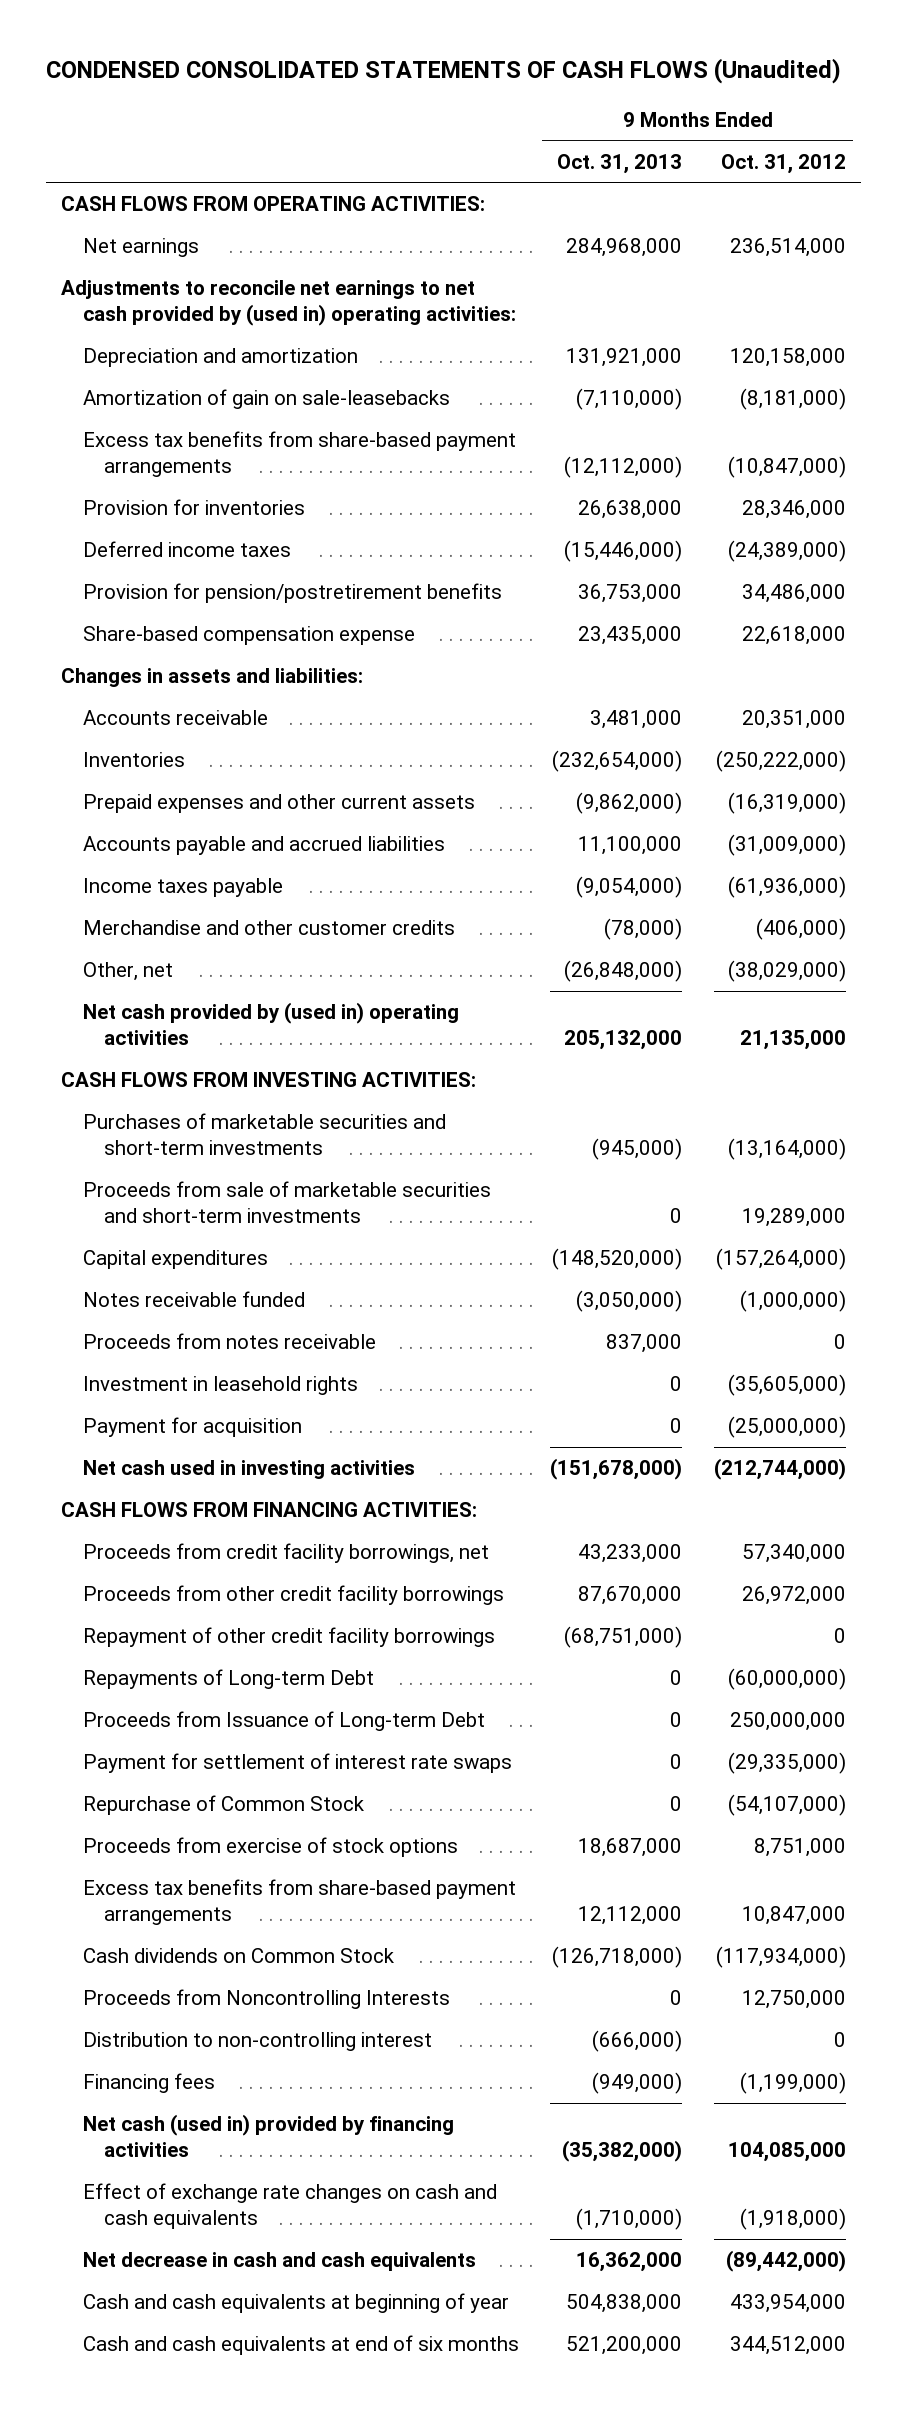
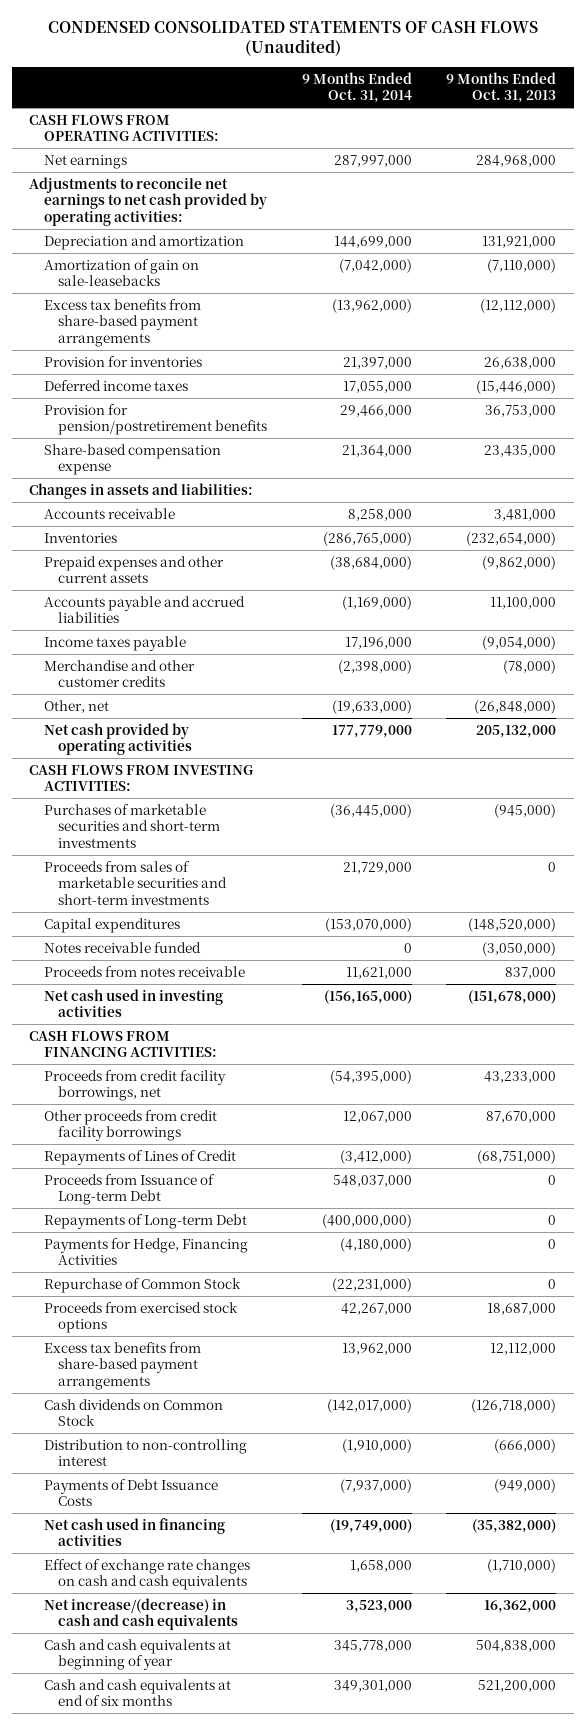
[720,153,846,174] Oct. 31, 2012 -> none
none -> [301,71,412,104] 9 Months Ended Oct. 31, 2014
[61,280,516,327] Adjustments to reconcile net earnings to net cash provided by (used in) operating activities: -> [28,176,267,227] Adjustments to reconcile net earnings to net cash provided by operating activities:
[82,1002,459,1046] Net cash provided by (used in) operating activities -> [43,722,193,756] Net cash provided by operating activities
[82,1181,491,1224] Proceeds from sale of marketable securities and short-term investments -> [43,860,228,906] Proceeds from sales of marketable securities and short-term investments
[82,1376,358,1396] Investment in leasehold rights -> none
[82,1417,302,1438] Payment for acquisition -> none
[82,1585,504,1606] Proceeds from other credit facility borrowings -> [43,1109,217,1142] Other proceeds from credit facility borrowings
[82,1627,495,1648] Repayment of other credit facility borrowings -> [43,1149,236,1165] Repayments of Lines of Credit
[82,1669,374,1690] Repayments of Long-term Debt -> [43,1213,247,1229] Repayments of Long-term Debt
[82,1753,512,1774] Payment for settlement of interest rate swaps -> [43,1237,248,1266] Payments for Hedge, Financing Activities
[82,1837,458,1858] Proceeds from exercise of stock options -> [43,1301,238,1334] Proceeds from exercised stock options
[82,1989,450,2010] Proceeds from Noncontrolling Interests -> none
[82,2073,215,2094] Financing fees -> [43,1478,218,1507] Payments of Debt Issuance Costs
[82,2114,454,2158] Net cash (used in) provided by financing activities -> [43,1517,225,1547] Net cash used in financing activities
[82,2252,476,2272] Net decrease in cash and cash equivalents -> [43,1597,239,1631] Net increase/(decrease) in cash and cash equivalents

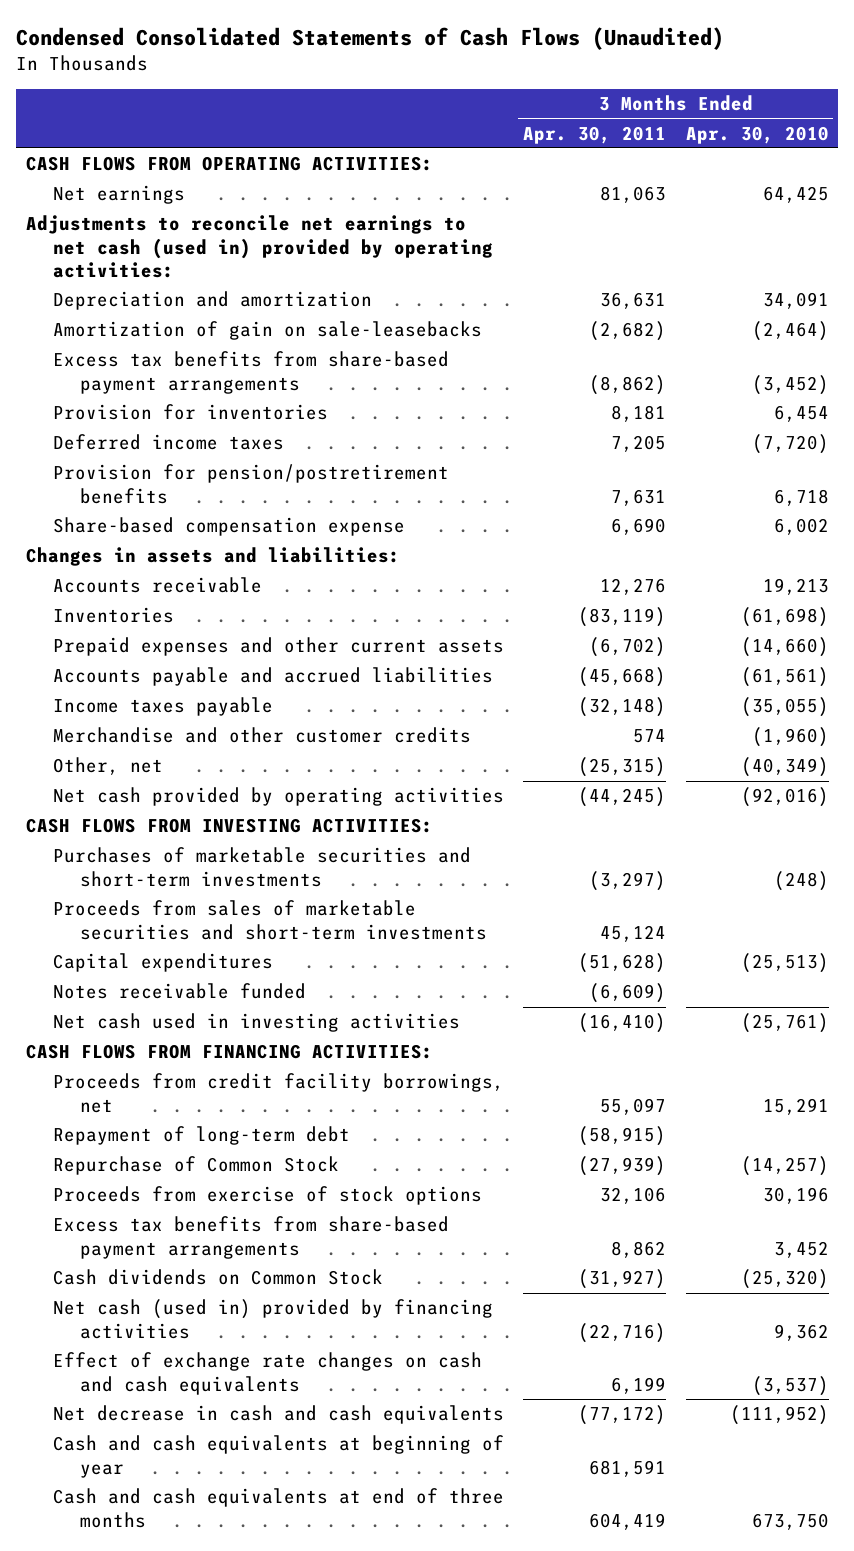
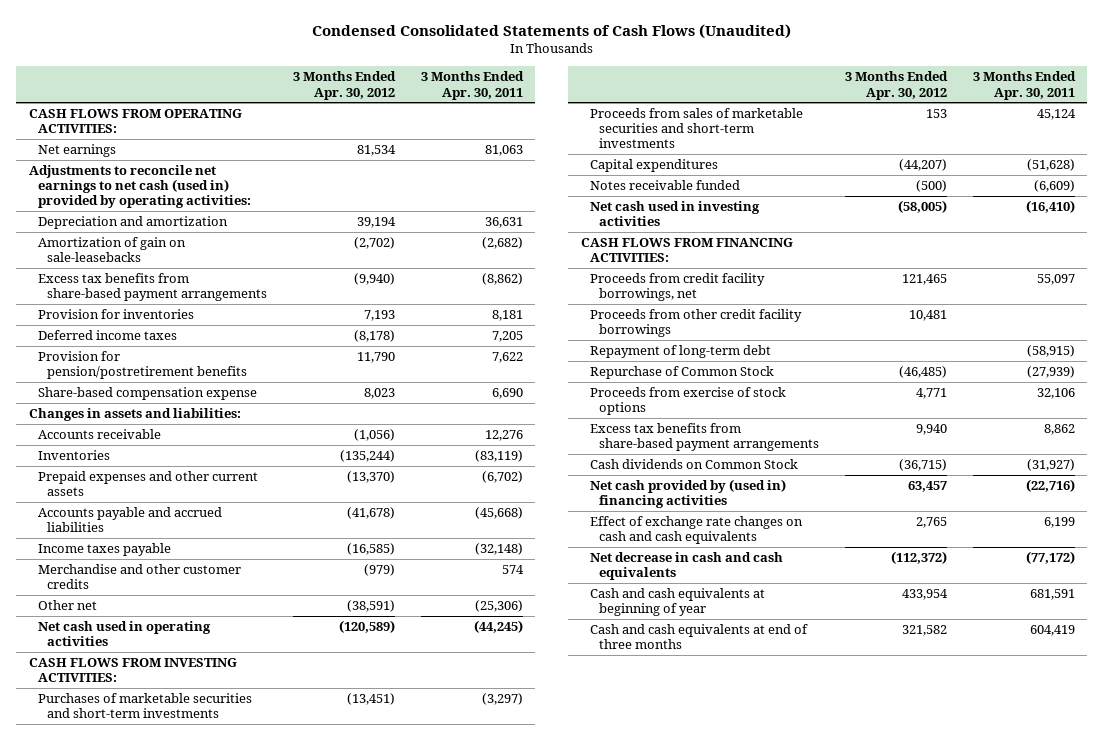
[685,125,829,144] Apr. 30, 2010 -> none
none -> [292,71,396,100] 3 Months Ended Apr. 30, 2012
[611,488,667,506] 7,631 -> [491,351,523,363] 7,622
[52,757,163,776] Other, net -> [37,599,97,610] Other net
[578,757,667,778] (25,315) -> [474,599,523,612] (25,306)
[52,787,504,807] Net cash provided by operating activities -> [37,620,211,647] Net cash used in operating activities
none -> [589,308,802,338] Proceeds from other credit facility borrowings
[52,1299,493,1339] Net cash (used in) provided by financing activities -> [589,478,786,509] Net cash provided by (used in) financing activities

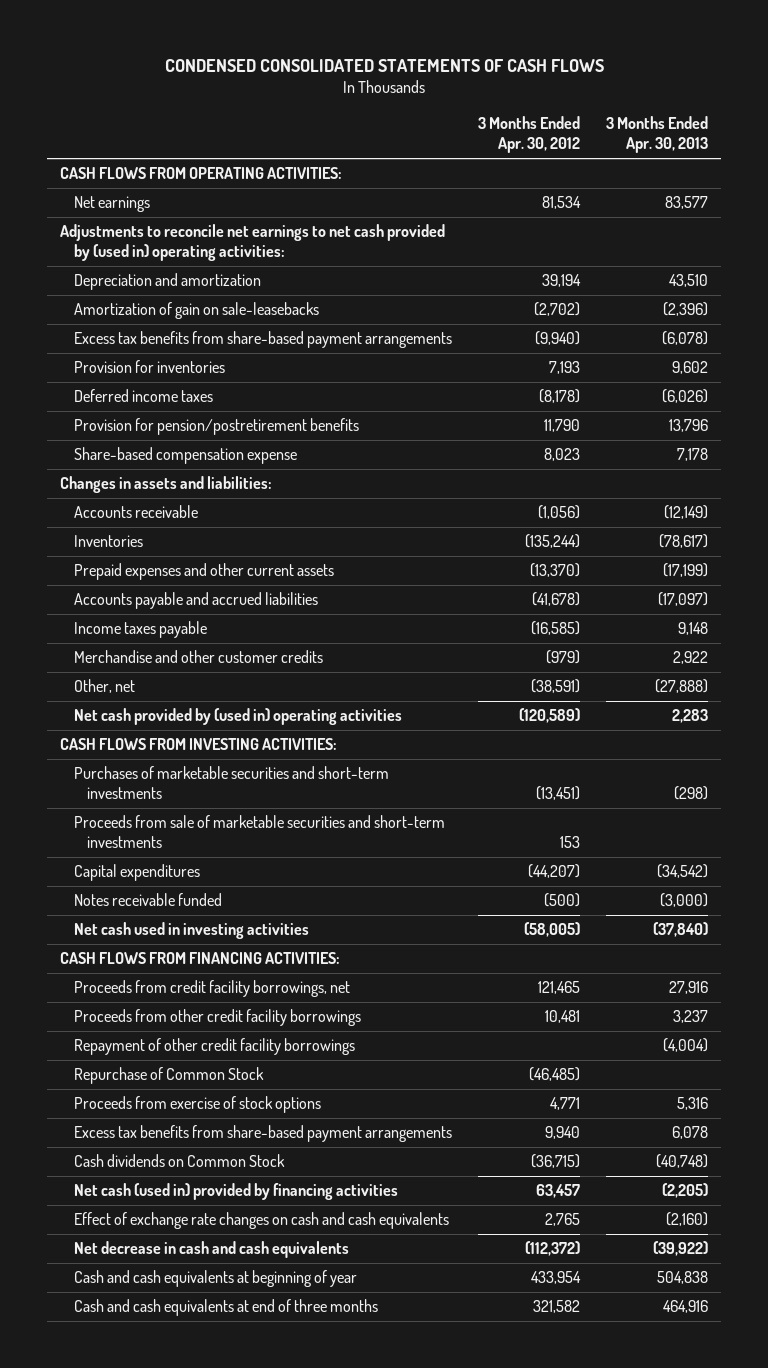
[311,23,791,39] Condensed Consolidated Statements of Cash Flows (Unaudited) -> [164,58,604,72] CONDENSED CONSOLIDATED STATEMENTS OF CASH FLOWS
[420,71,524,100] 3 Months Ended Apr. 30, 2011 -> none
none -> [605,116,708,154] 3 Months Ended Apr. 30, 2013
[28,164,251,209] Adjustments to reconcile net earnings to net cash (used in) provided by operating activities: -> [60,224,446,262] Adjustments to reconcile net earnings to net cash provided by (used in) operating activities:
[37,599,97,610] Other net -> [73,679,135,694] Other, net
[37,620,211,647] Net cash used in operating activities -> [73,708,402,726] Net cash provided by (used in) operating activities
[589,107,803,149] Proceeds from sales of marketable securities and short-term investments -> [73,815,445,849] Proceeds from sale of marketable securities and short-term investments
[589,344,771,358] Repayment of long-term debt -> none
none -> [73,1038,355,1056] Repayment of other credit facility borrowings
[589,478,786,509] Net cash provided by (used in) financing activities -> [73,1183,398,1201] Net cash (used in) provided by financing activities

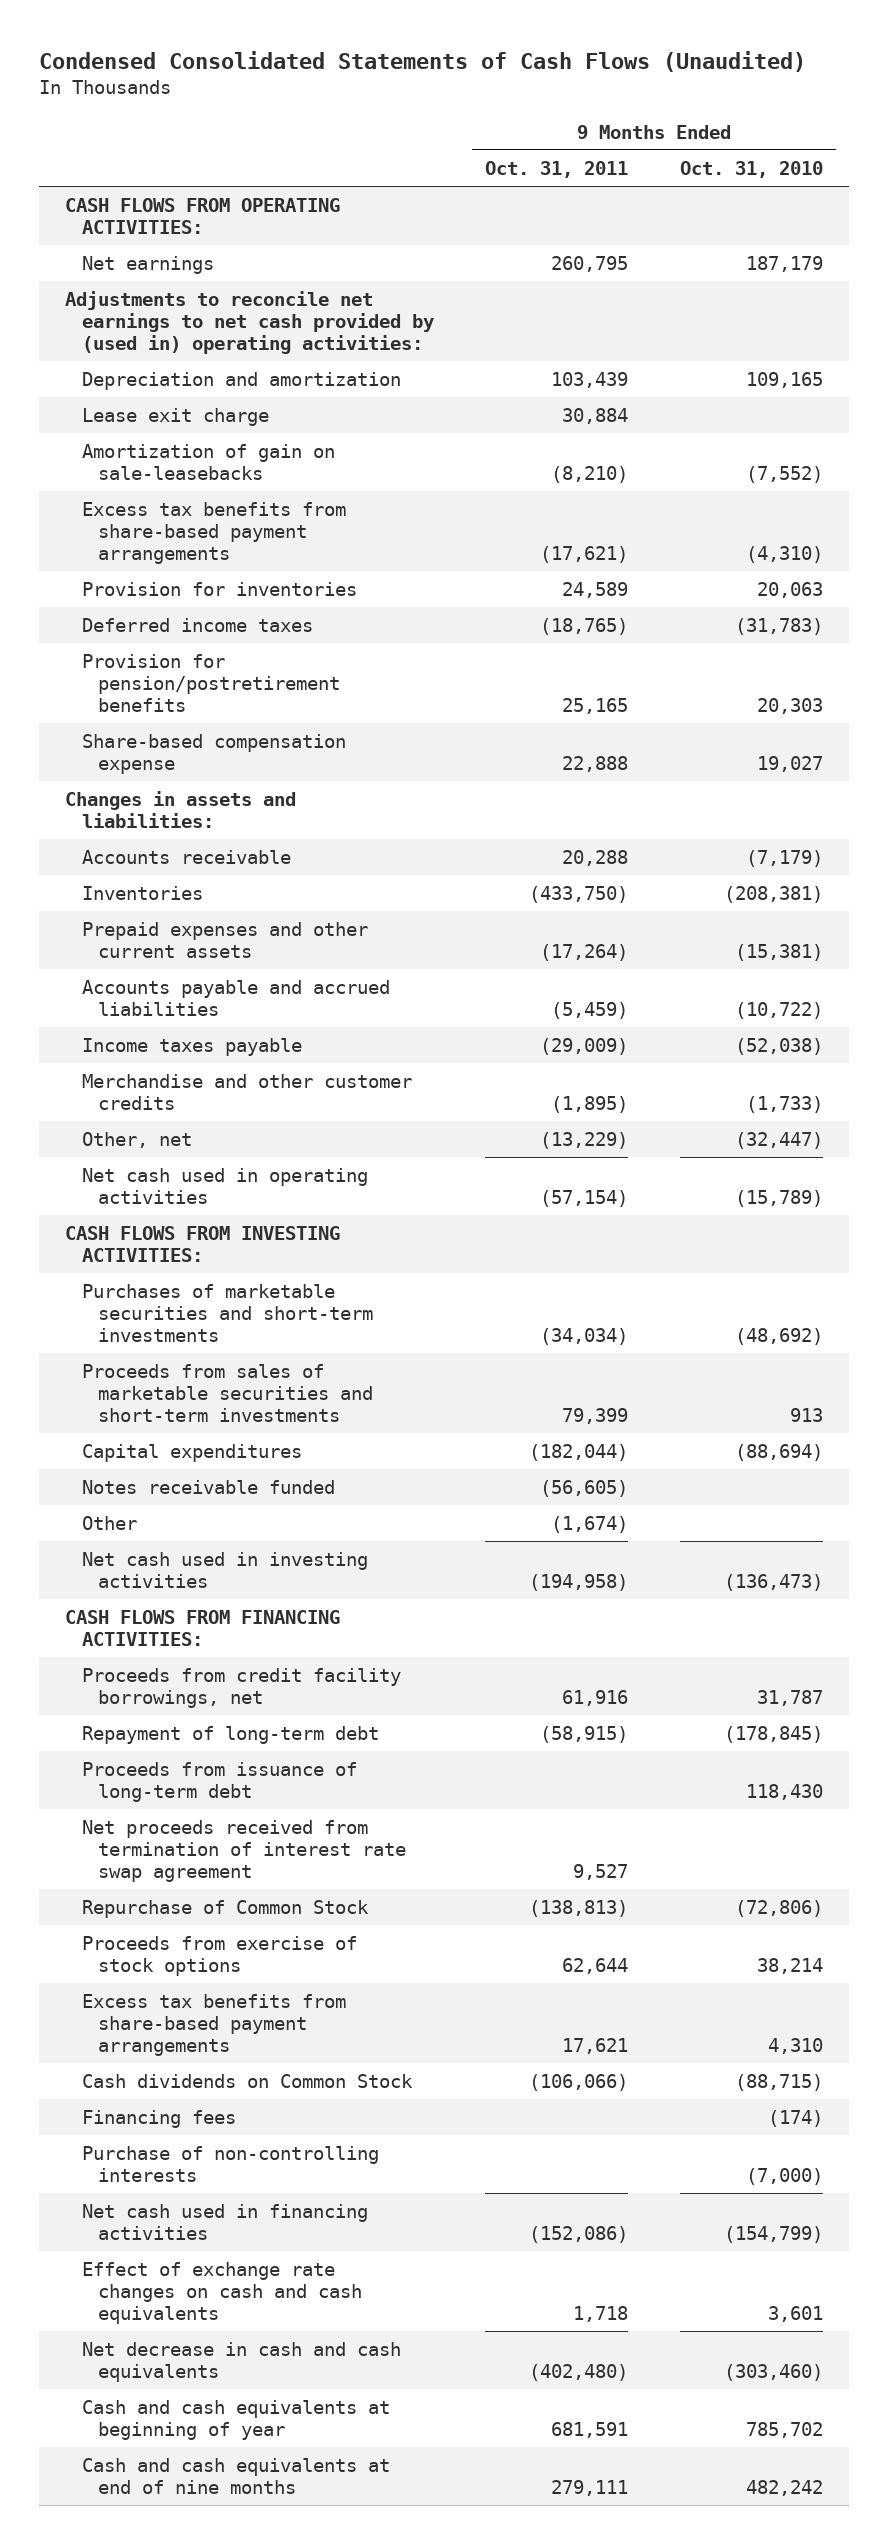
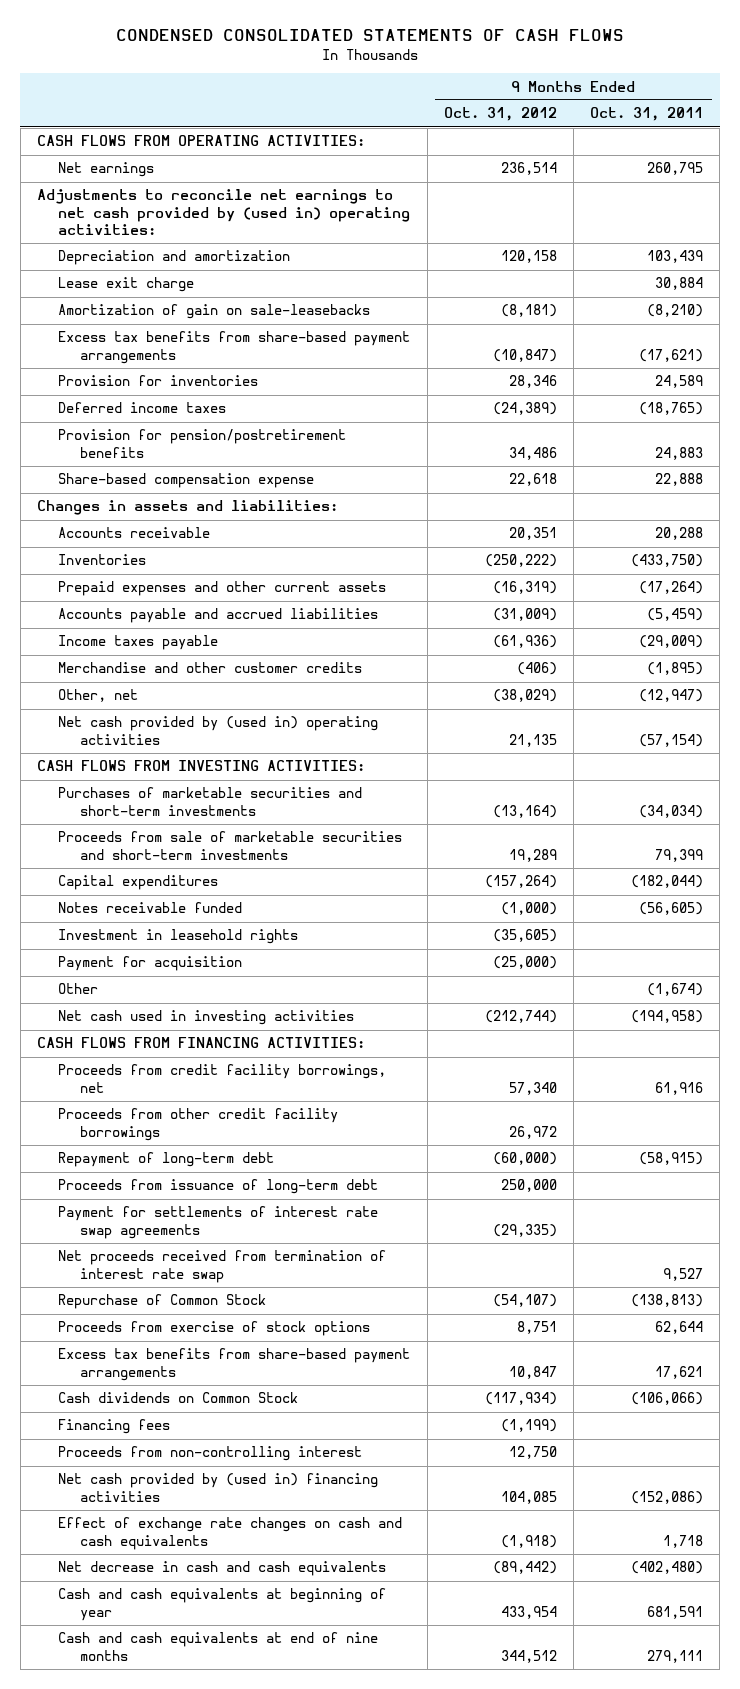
[39,50,807,72] Condensed Consolidated Statements of Cash Flows (Unaudited) -> [116,29,625,42] CONDENSED CONSOLIDATED STATEMENTS OF CASH FLOWS
[679,160,823,178] Oct. 31, 2010 -> none
none -> [443,107,557,122] Oct. 31, 2012
[562,698,629,715] 25,165 -> [655,446,704,460] 24,883
[540,1132,629,1150] (13,229) -> [639,689,704,703] (12,947)
[81,1168,368,1205] Net cash used in operating activities -> [58,716,379,745] Net cash provided by (used in) operating activities
[81,1364,373,1423] Proceeds from sales of marketable securities and short-term investments -> [58,831,403,860] Proceeds from sale of marketable securities and short-term investments
none -> [58,929,299,945] Investment in leasehold rights
none -> [58,956,243,972] Payment for acquisition
none -> [58,1108,339,1141] Proceeds from other credit facility borrowings
none -> [58,1206,379,1239] Payment for settlements of interest rate swap agreements
[81,1820,406,1883] Net proceeds received from termination of interest rate swap agreement -> [58,1250,387,1283] Net proceeds received from termination of interest rate swap
[81,2146,379,2183] Purchase of non-controlling interests -> none
none -> [58,1446,363,1462] Proceeds from non-controlling interest
[81,2204,368,2241] Net cash used in financing activities -> [58,1473,379,1502] Net cash provided by (used in) financing activities

